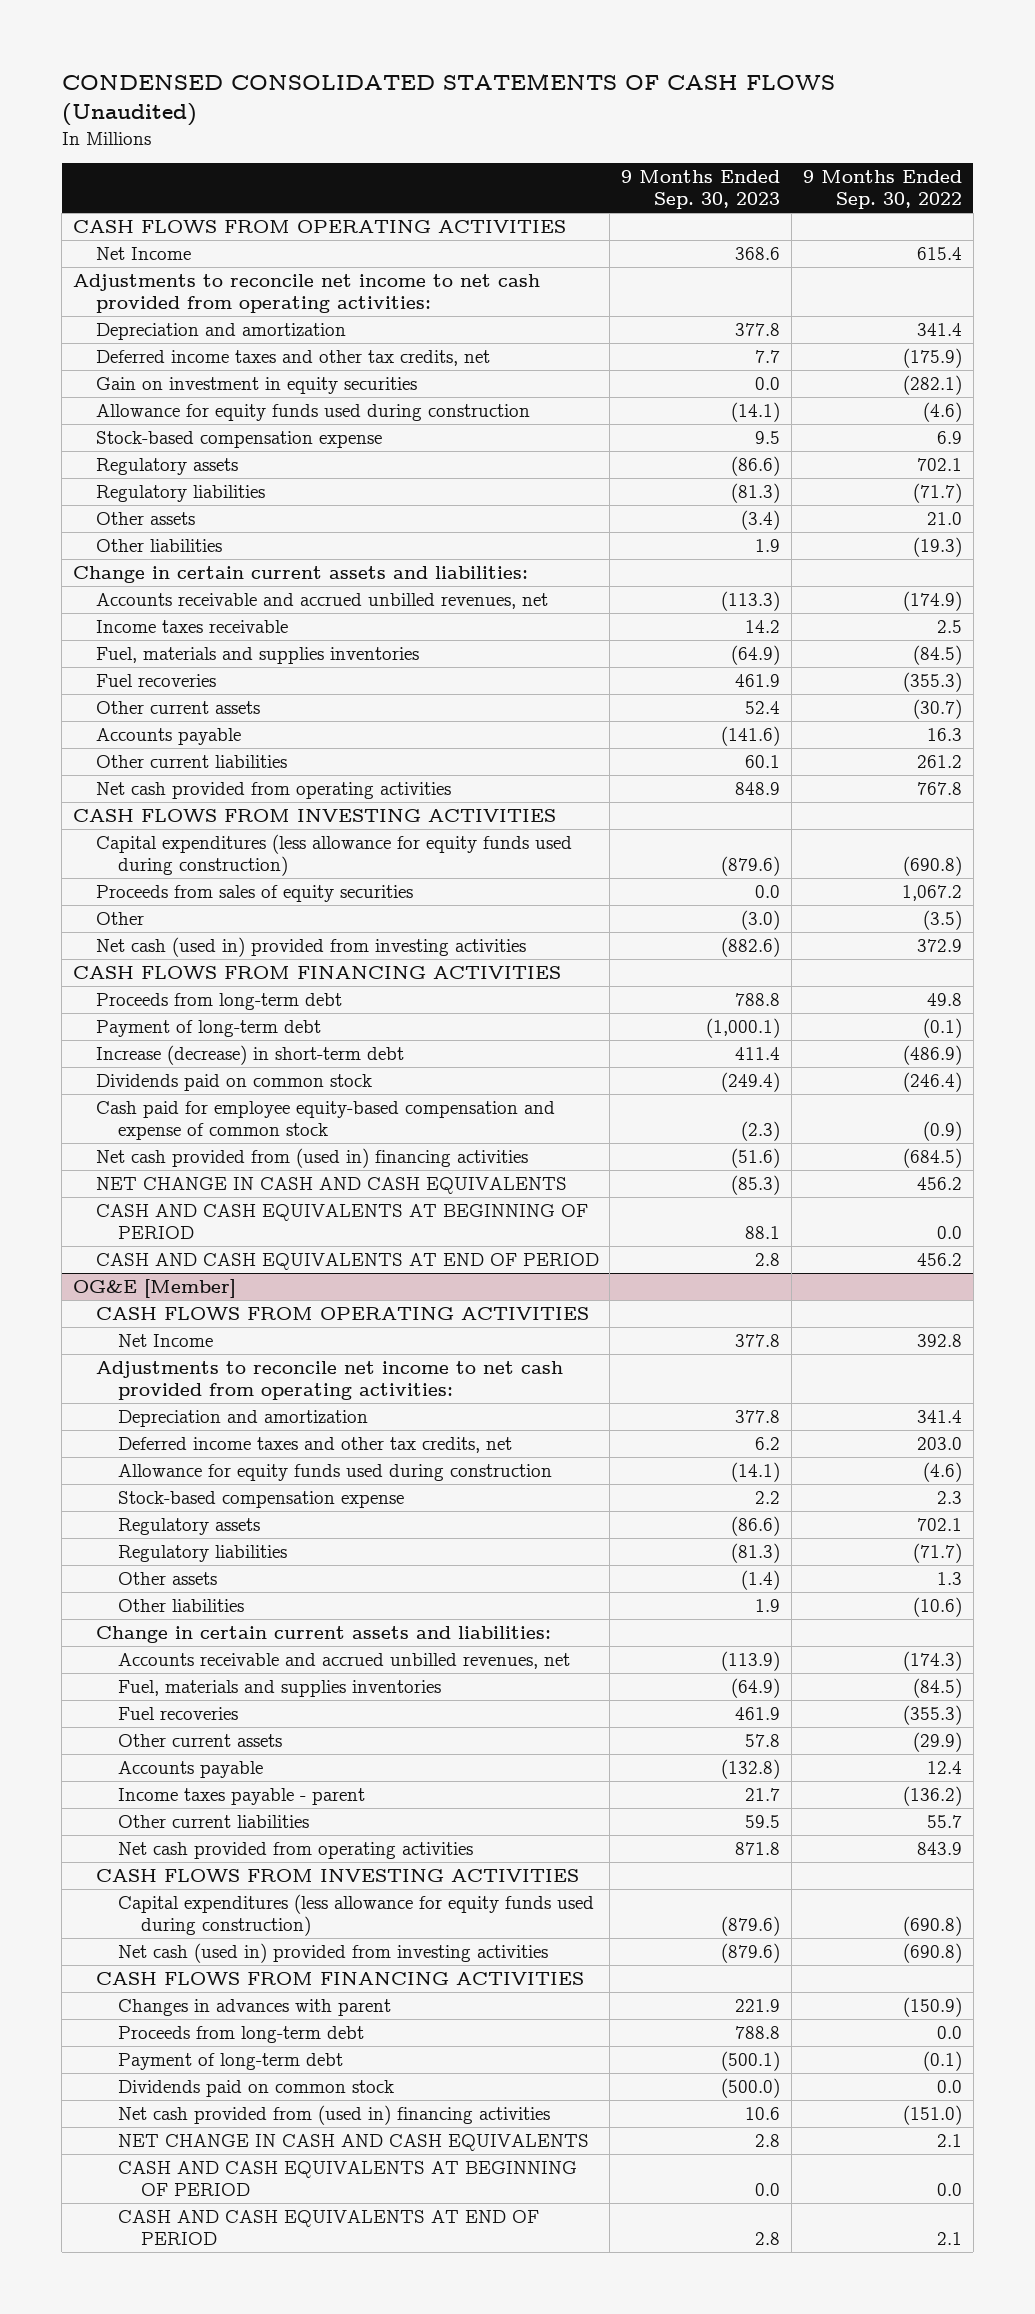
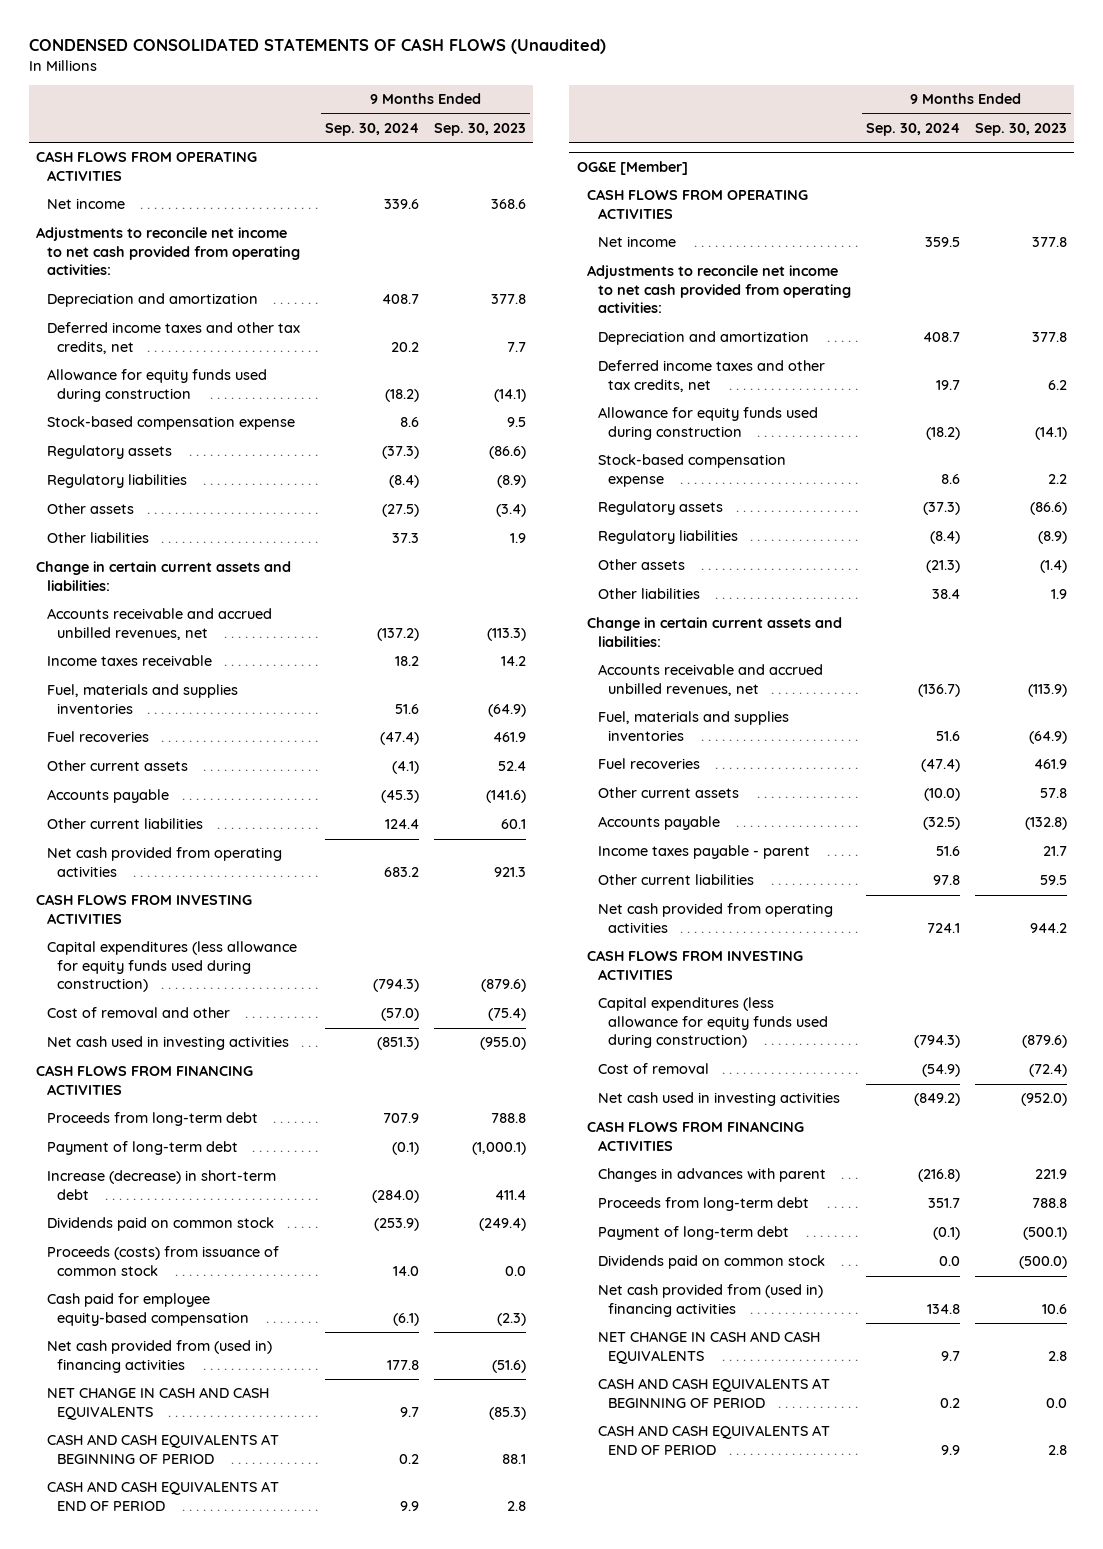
[803,170,963,210] 9 Months Ended Sep. 30, 2022 -> none
none -> [325,123,420,137] Sep. 30, 2024
[95,246,191,260] Net Income -> [46,198,125,210] Net income
[95,376,417,394] Gain on investment in equity securities -> none
[731,482,781,503] (81.3) -> [497,475,527,489] (8.9)
[735,781,781,795] 848.9 -> [494,866,527,877] 921.3
[95,884,413,902] Proceeds from sales of equity securities -> none
[95,911,144,925] Other -> none
none -> [46,1007,230,1019] Cost of removal and other
[95,936,526,957] Net cash (used in) provided from investing activities -> [46,1036,289,1051] Net cash used in investing activities
[721,936,781,957] (882.6) -> [480,1037,527,1051] (955.0)
none -> [46,1246,279,1276] Proceeds (costs) from issuance of common stock
[95,1100,555,1140] Cash paid for employee equity-based compensation and expense of common stock -> [46,1293,250,1326] Cash paid for employee equity-based compensation
[118,1333,214,1347] Net Income -> [597,236,676,248] Net income
[731,1542,781,1563] (81.3) -> [1037,531,1067,545] (8.9)
[735,1841,781,1855] 871.8 -> [1029,922,1067,933] 944.2
none -> [597,1063,709,1075] Cost of removal
[118,1942,549,1963] Net cash (used in) provided from investing activities -> [597,1092,840,1107] Net cash used in investing activities
[721,1942,781,1963] (879.6) -> [1020,1093,1067,1107] (952.0)

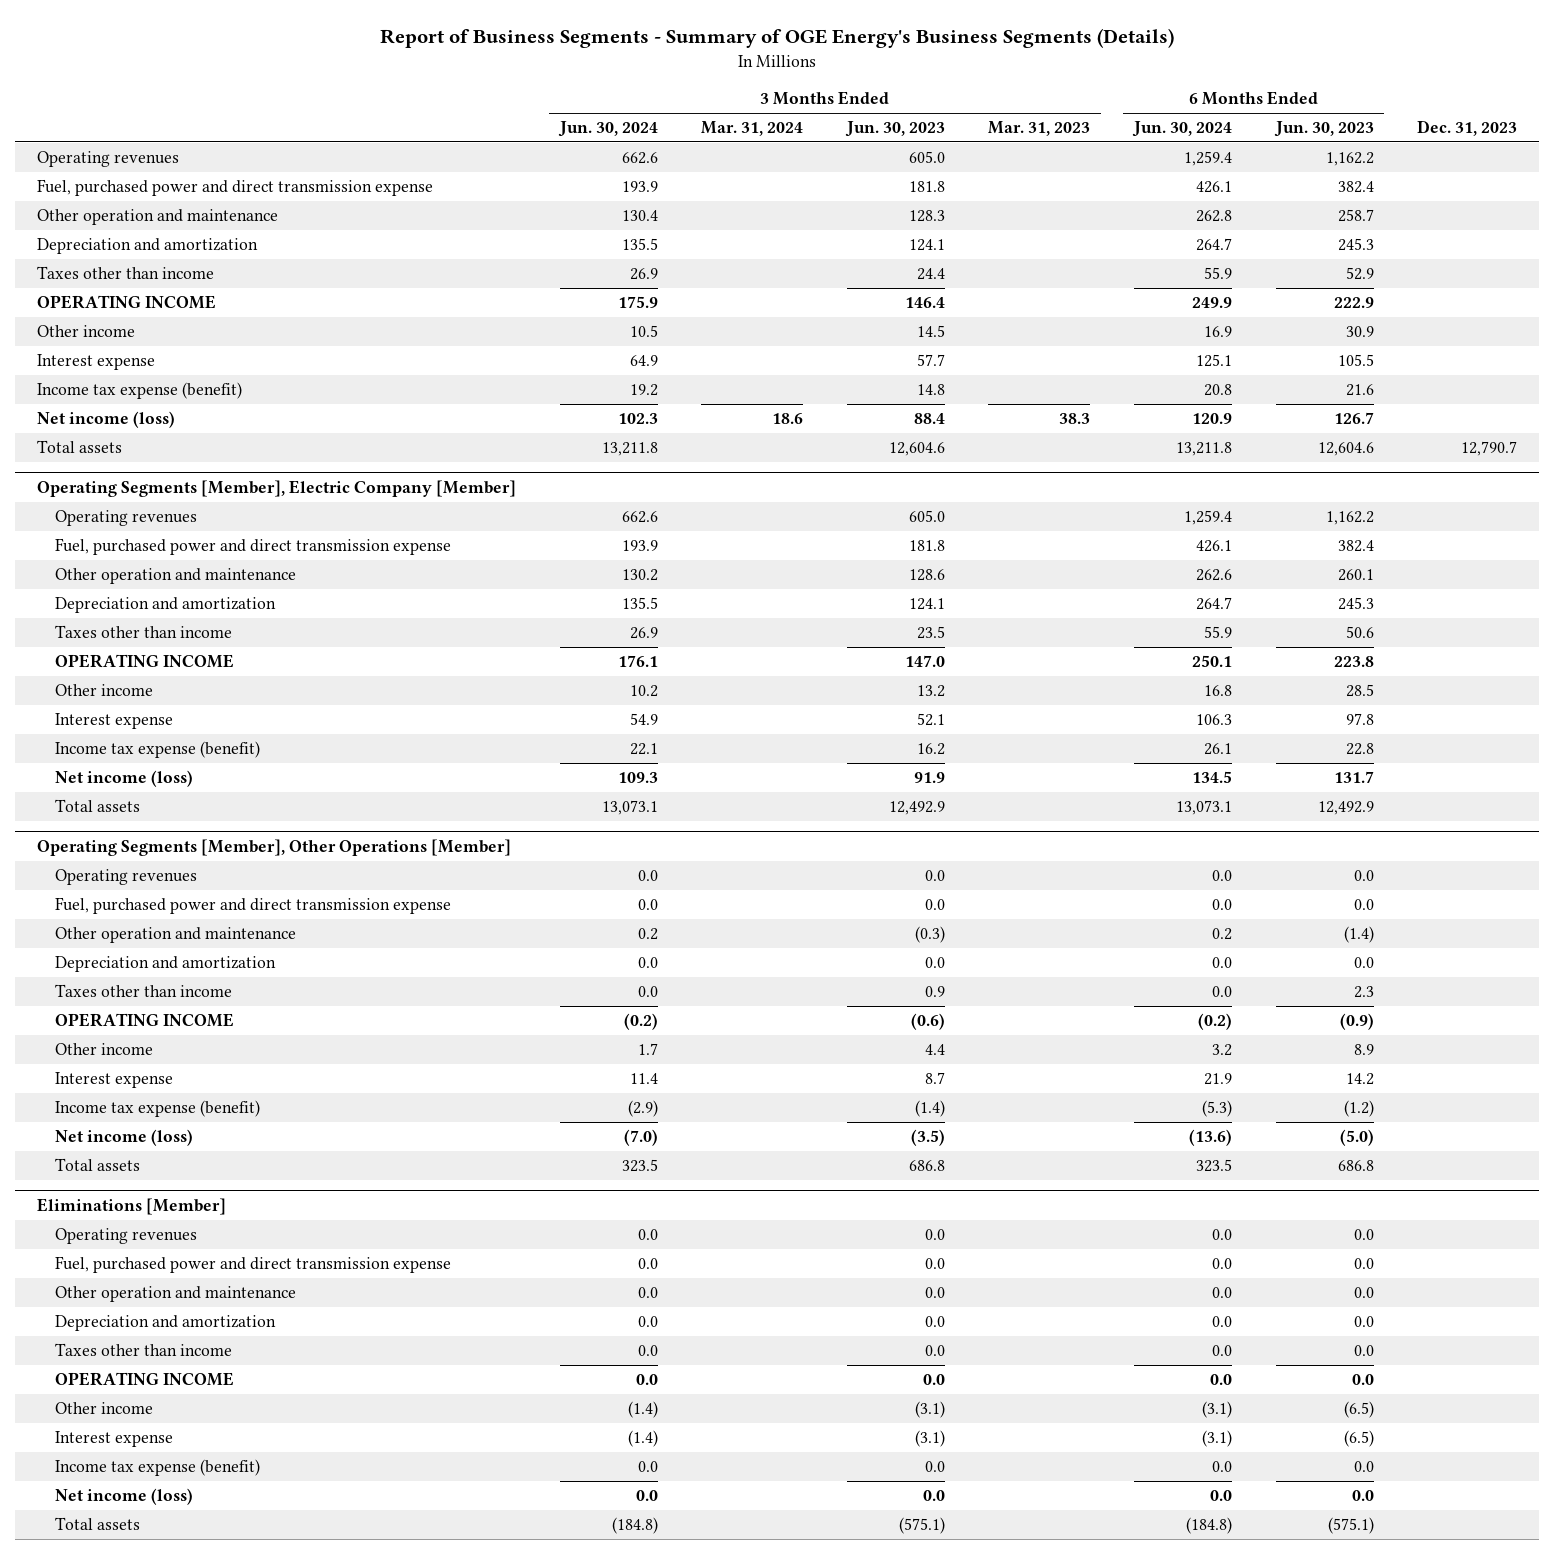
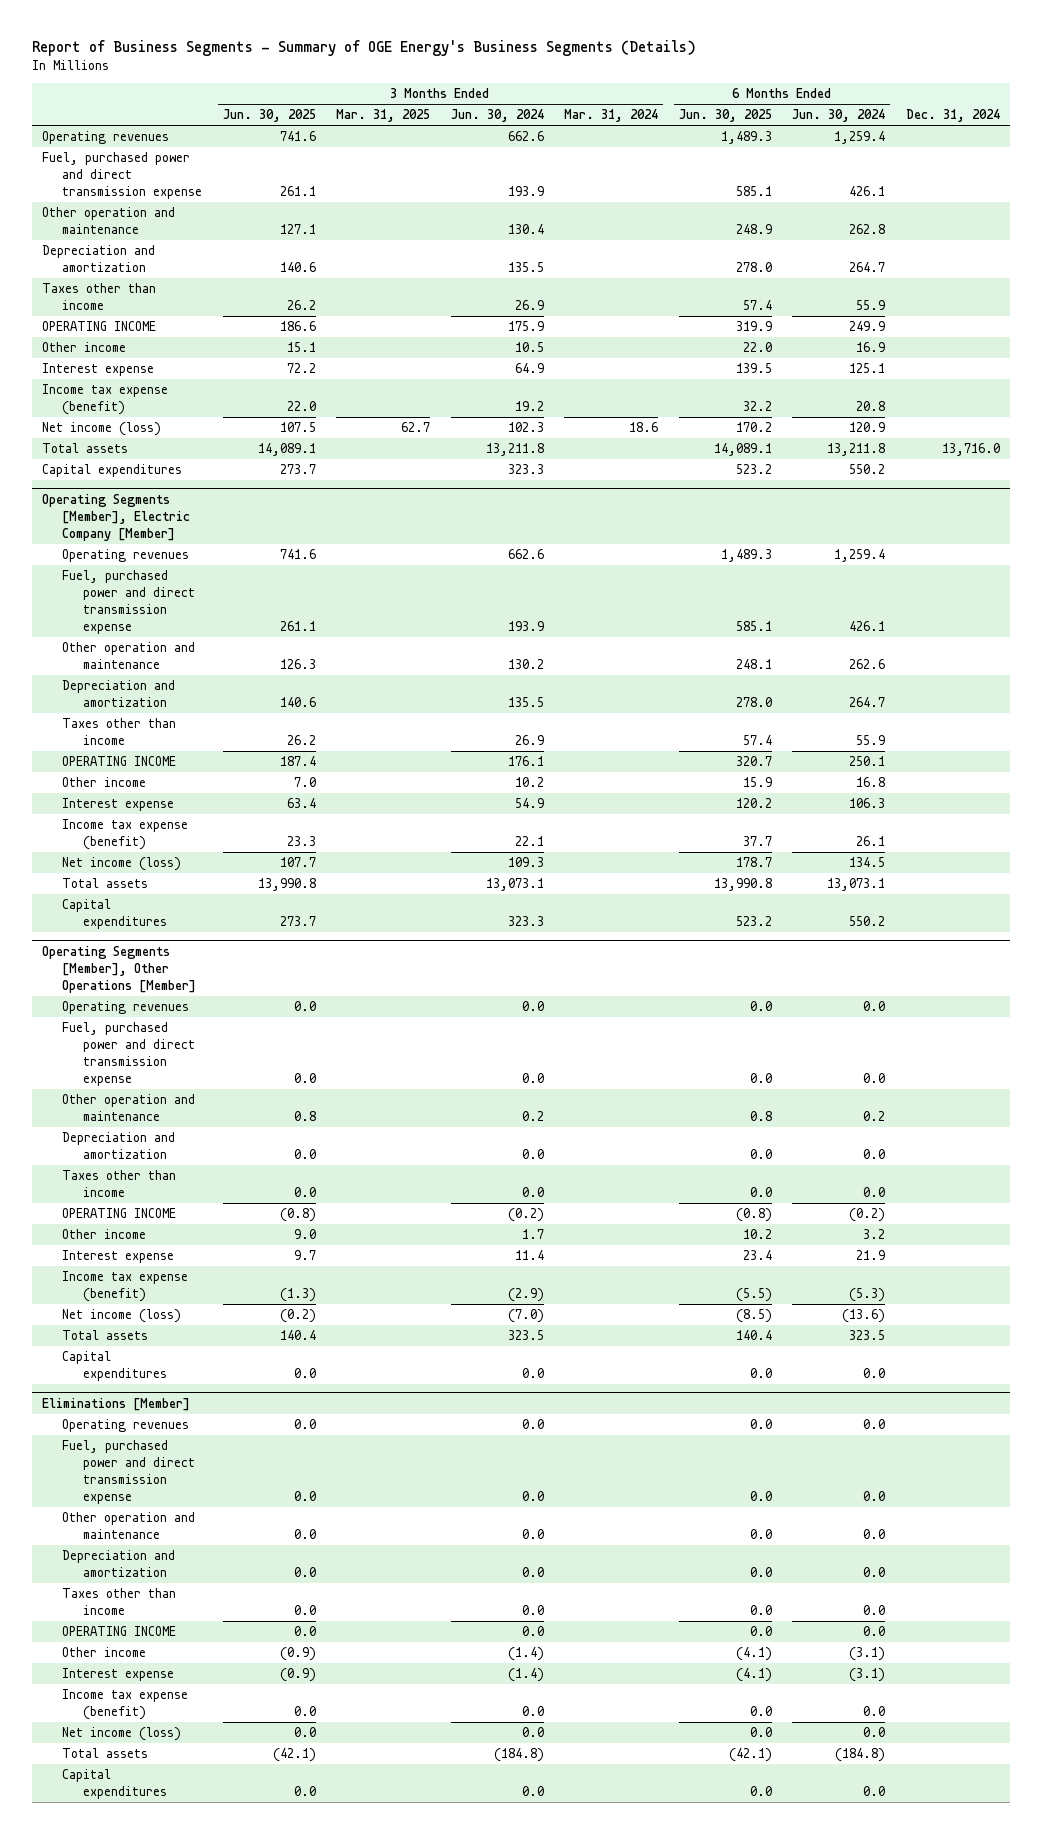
[844,121,945,138] Jun. 30, 2023 -> none
[988,121,1091,137] Mar. 31, 2023 -> none
[1273,121,1374,138] Jun. 30, 2023 -> none
[1417,120,1518,137] Dec. 31, 2023 -> none
none -> [222,109,316,123] Jun. 30, 2025
none -> [336,109,431,123] Mar. 31, 2025
none -> [678,109,772,123] Jun. 30, 2025
none -> [905,109,1000,123] Dec. 31, 2024
none -> [41,464,182,478] Capital expenditures
none -> [62,899,167,930] Capital expenditures
none -> [62,1351,167,1382] Capital expenditures
none -> [62,1769,167,1800] Capital expenditures

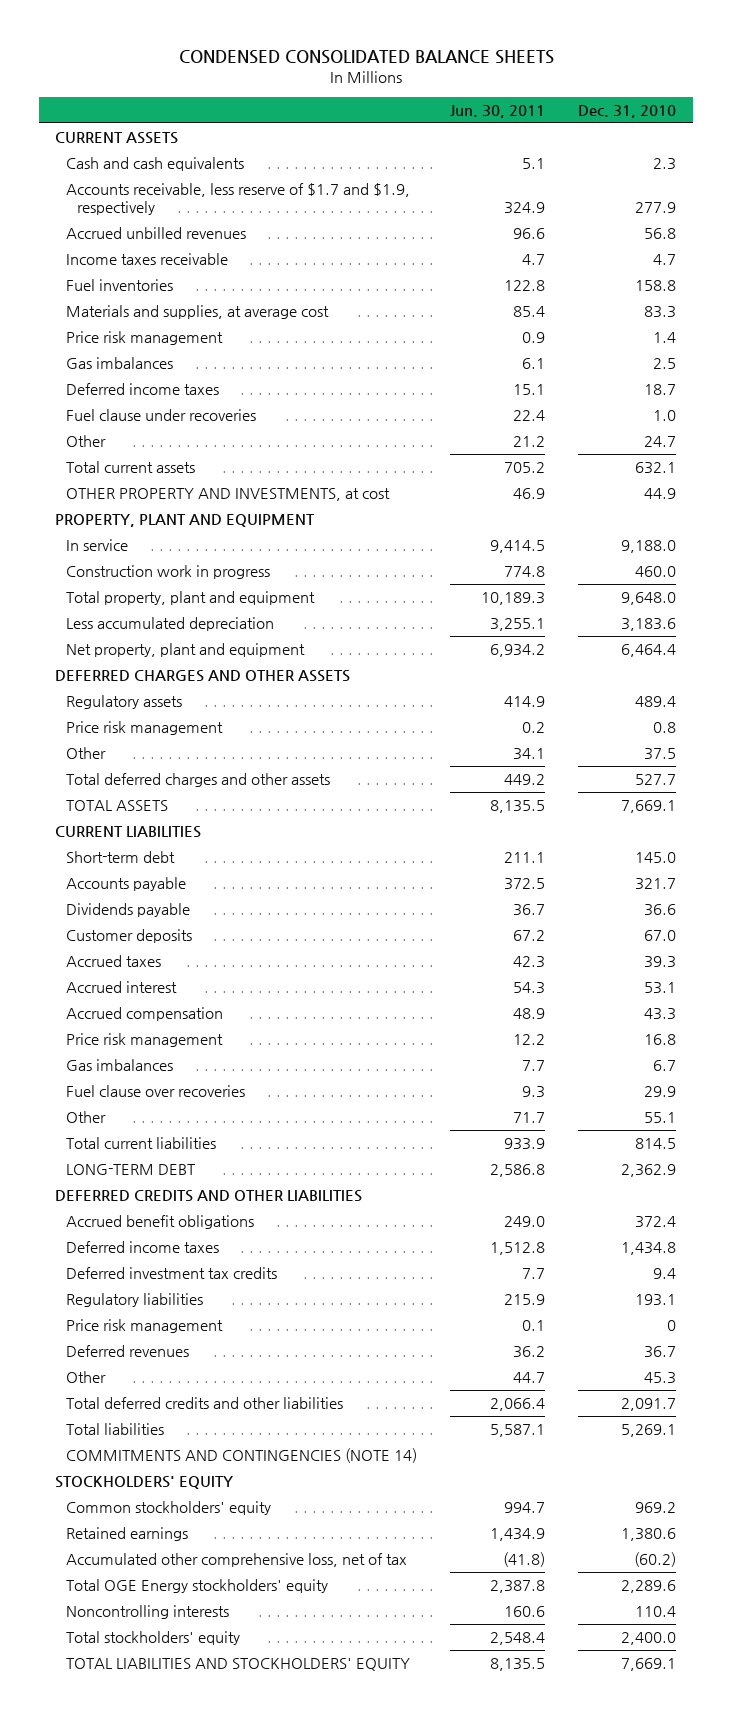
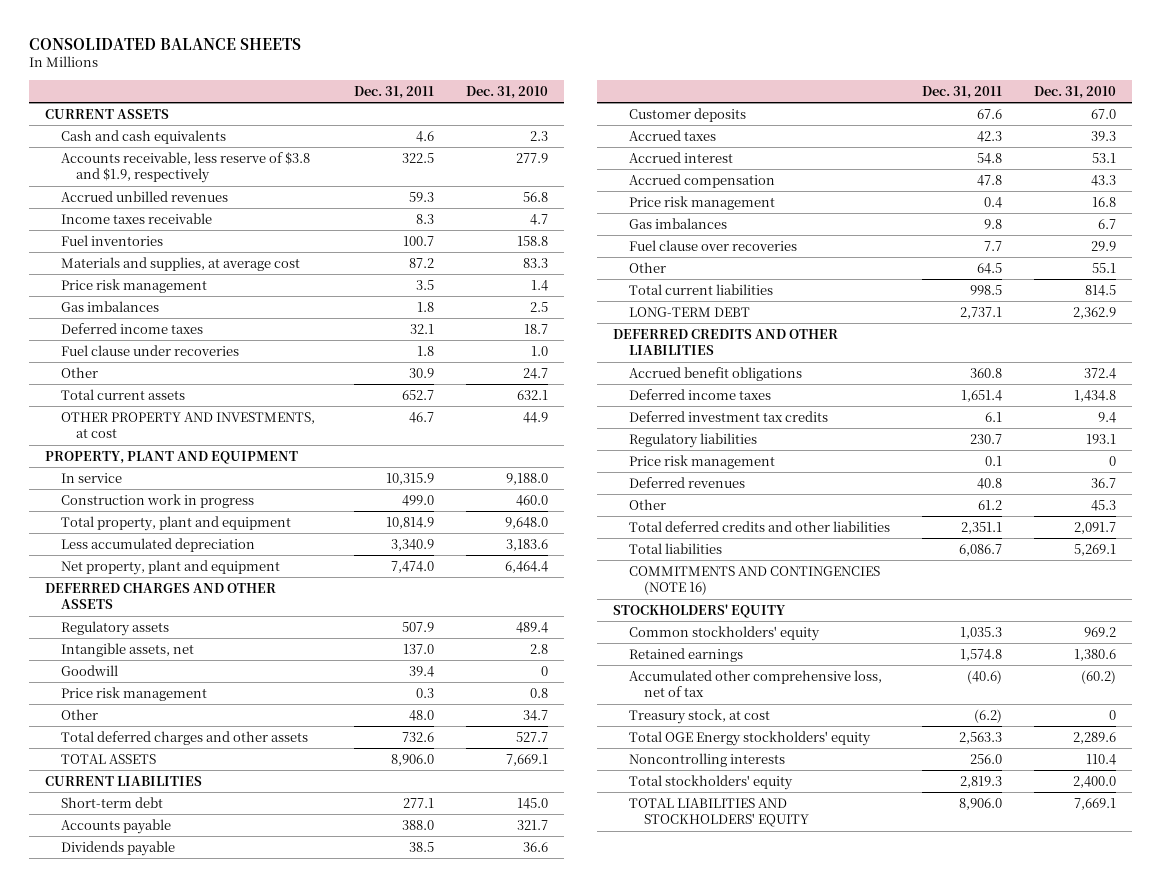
[178,50,554,65] CONDENSED CONSOLIDATED BALANCE SHEETS -> [29,37,302,50] CONSOLIDATED BALANCE SHEETS
[450,105,546,119] Jun. 30, 2011 -> none
none -> [353,86,434,100] Dec. 31, 2011
[66,183,411,216] Accounts receivable, less reserve of $1.7 and $1.9, respectively -> [60,151,310,184] Accounts receivable, less reserve of $3.8 and $1.9, respectively
none -> [60,642,194,657] Intangible assets, net
none -> [60,664,118,676] Goodwill
[644,748,677,761] 37.5 -> [523,709,549,721] 34.7
[66,1448,418,1464] COMMITMENTS AND CONTINGENCIES (NOTE 14) -> [628,565,880,596] COMMITMENTS AND CONTINGENCIES (NOTE 16)
none -> [628,708,770,724] Treasury stock, at cost

